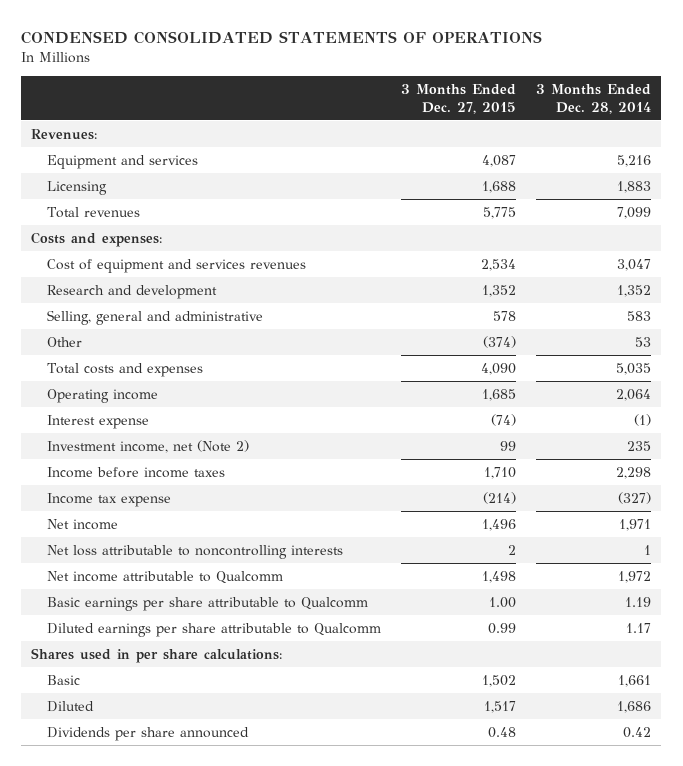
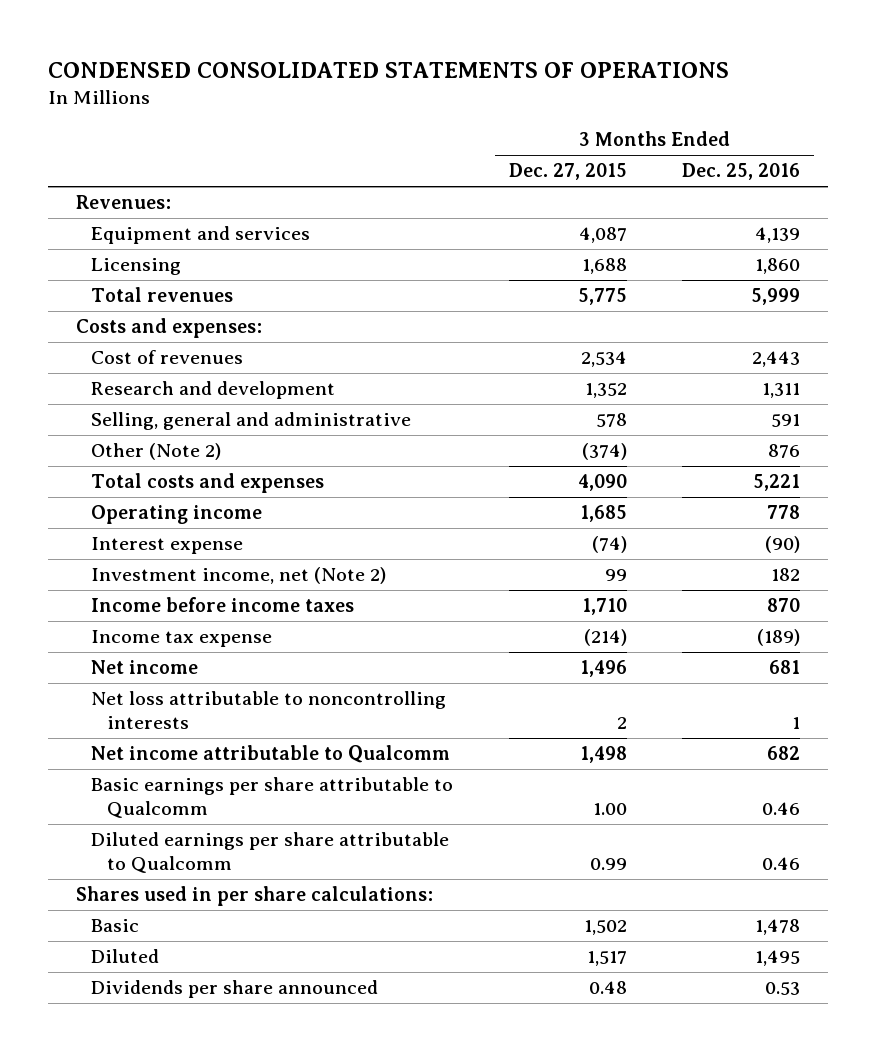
[536,84,652,114] 3 Months Ended Dec. 28, 2014 -> none
none -> [682,163,801,181] Dec. 25, 2016
[47,258,307,273] Cost of equipment and services revenues -> [91,350,244,365] Cost of revenues
[47,336,83,347] Other -> [91,443,222,461] Other (Note 2)

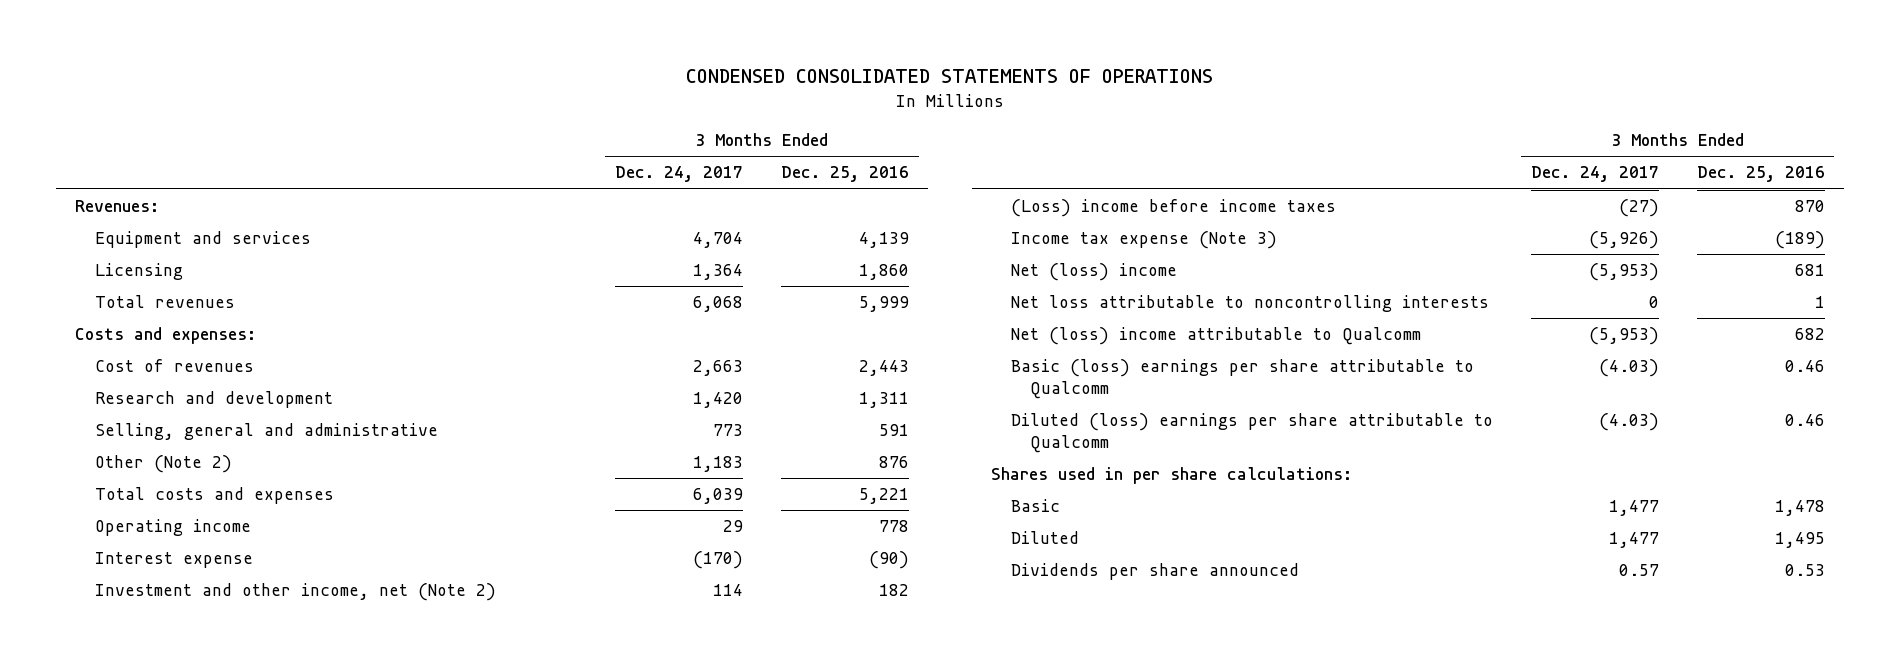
[508,163,627,181] Dec. 27, 2015 -> none
none -> [614,166,743,183] Dec. 24, 2017
[91,567,387,585] Investment income, net (Note 2) -> [94,583,496,602] Investment and other income, net (Note 2)
[91,597,355,613] Income before income taxes -> [1010,199,1336,218] (Loss) income before income taxes
[91,630,273,648] Income tax expense -> [1010,231,1277,250] Income tax expense (Note 3)
[91,660,199,675] Net income -> [1010,263,1177,282] Net (loss) income
[91,745,451,764] Net income attributable to Qualcomm -> [1010,327,1421,346] Net (loss) income attributable to Qualcomm
[91,777,454,818] Basic earnings per share attributable to Qualcomm -> [1010,359,1474,399] Basic (loss) earnings per share attributable to Qualcomm
[91,832,450,873] Diluted earnings per share attributable to Qualcomm -> [1010,413,1493,453] Diluted (loss) earnings per share attributable to Qualcomm

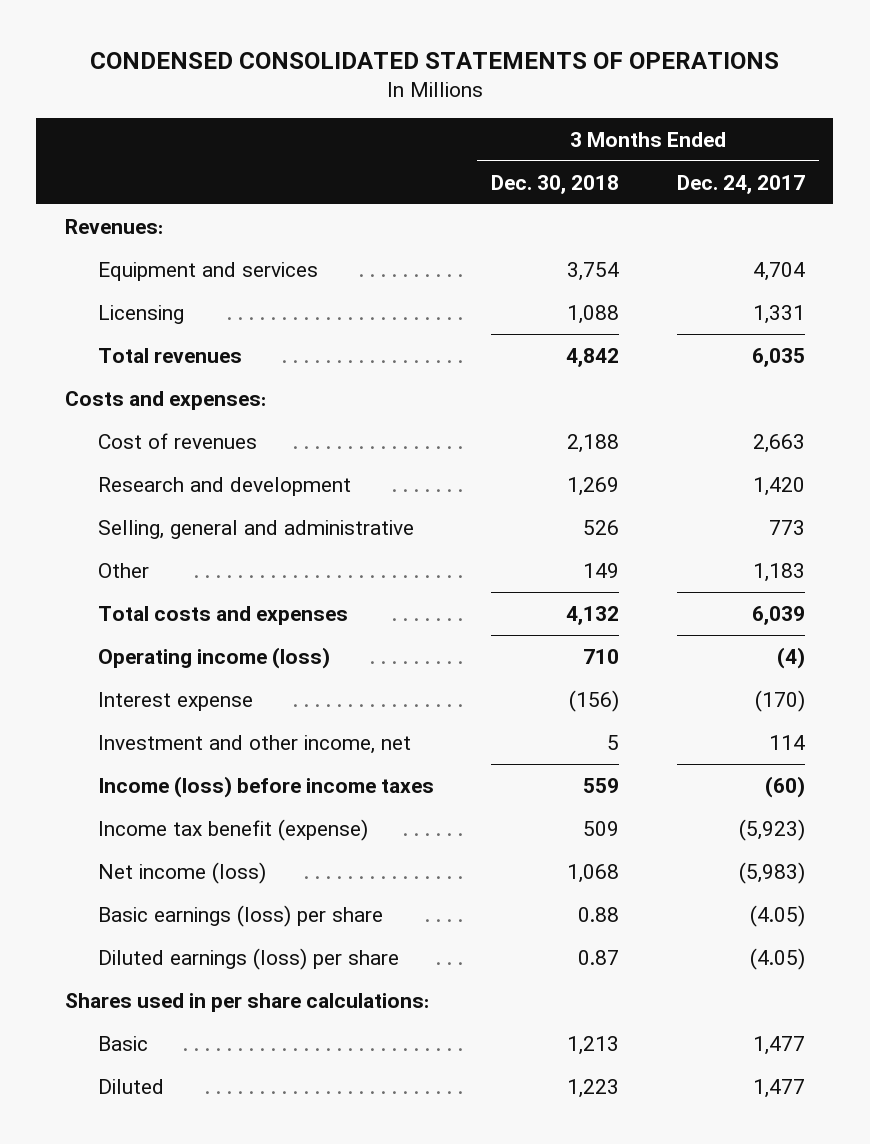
[781,166,910,183] Dec. 25, 2016 -> none
none -> [491,174,620,194] Dec. 30, 2018
[692,264,743,281] 1,364 -> [752,304,805,324] 1,331
[692,296,743,313] 6,068 -> [751,347,805,367] 6,035
[94,455,232,474] Other (Note 2) -> [98,562,150,578] Other
[94,519,251,537] Operating income -> [98,646,331,669] Operating income (loss)
[722,520,743,533] 29 -> [776,646,805,669] (4)
[1010,263,1177,282] Net (loss) income -> none
[1010,295,1489,313] Net loss attributable to noncontrolling interests -> none
[94,583,496,602] Investment and other income, net (Note 2) -> [98,734,412,754] Investment and other income, net
[1010,199,1336,218] (Loss) income before income taxes -> [98,775,435,798] Income (loss) before income taxes
[1618,199,1659,218] (27) -> [764,775,805,798] (60)
[1010,231,1277,250] Income tax expense (Note 3) -> [98,818,369,841] Income tax benefit (expense)
[1588,231,1659,250] (5,926) -> [738,818,805,841] (5,923)
[1010,327,1421,346] Net (loss) income attributable to Qualcomm -> [98,861,267,884] Net income (loss)
[1588,327,1659,346] (5,953) -> [738,861,805,884] (5,983)
[1010,359,1474,399] Basic (loss) earnings per share attributable to Qualcomm -> [98,904,384,927] Basic earnings (loss) per share
[1598,359,1659,378] (4.03) -> [749,904,805,927] (4.05)
[1010,413,1493,453] Diluted (loss) earnings per share attributable to Qualcomm -> [98,947,400,970] Diluted earnings (loss) per share
[1598,413,1659,432] (4.03) -> [749,947,805,970] (4.05)
[1010,563,1299,581] Dividends per share announced -> none

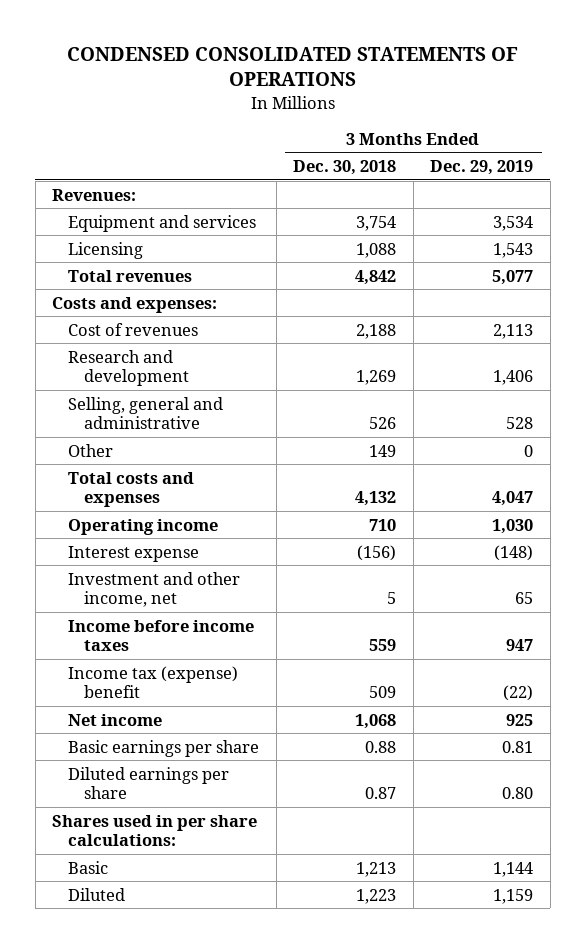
[676,174,805,194] Dec. 24, 2017 -> none
none -> [430,160,534,176] Dec. 29, 2019
[98,646,331,669] Operating income (loss) -> [68,518,219,535] Operating income
[98,775,435,798] Income (loss) before income taxes -> [68,619,255,652] Income before income taxes
[98,818,369,841] Income tax benefit (expense) -> [68,665,239,699] Income tax (expense) benefit
[98,861,267,884] Net income (loss) -> [68,713,163,726] Net income
[98,904,384,927] Basic earnings (loss) per share -> [68,739,260,757] Basic earnings per share
[98,947,400,970] Diluted earnings (loss) per share -> [68,766,230,800] Diluted earnings per share

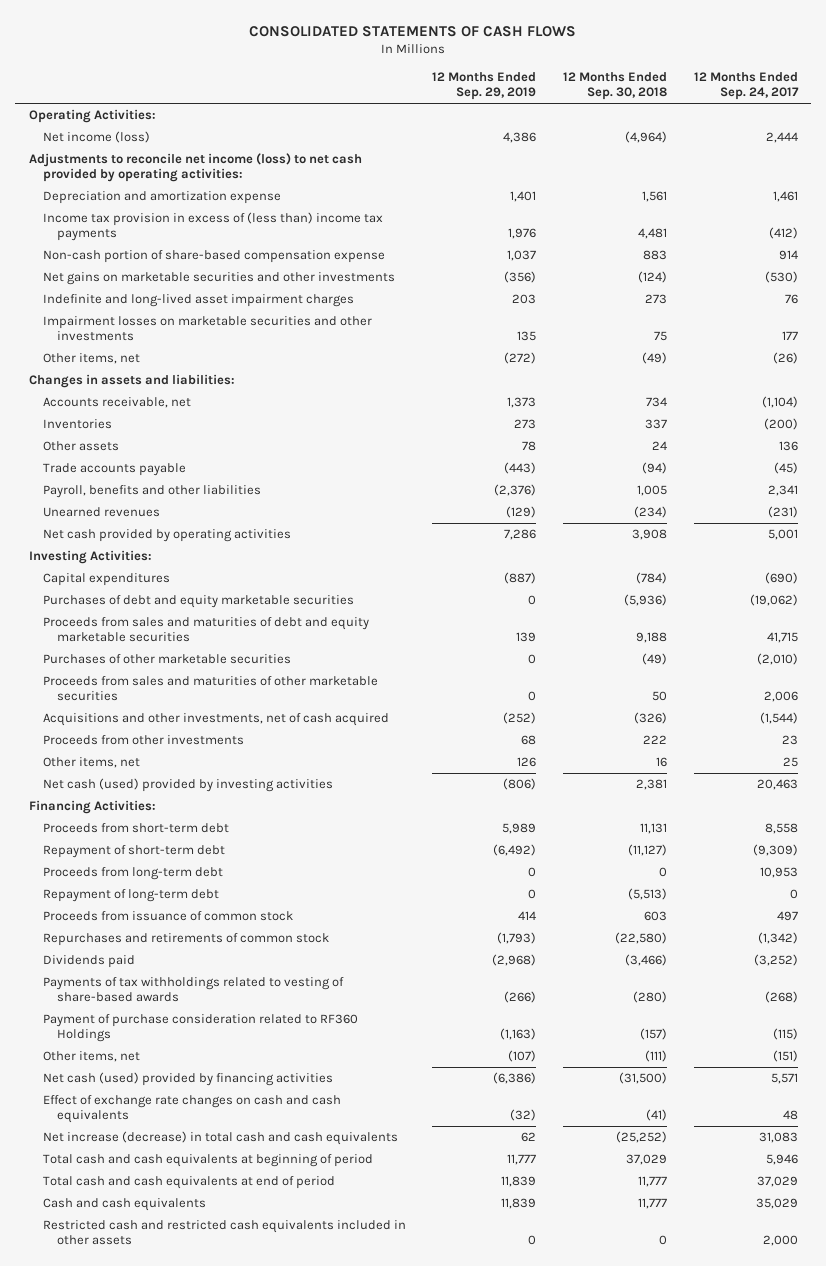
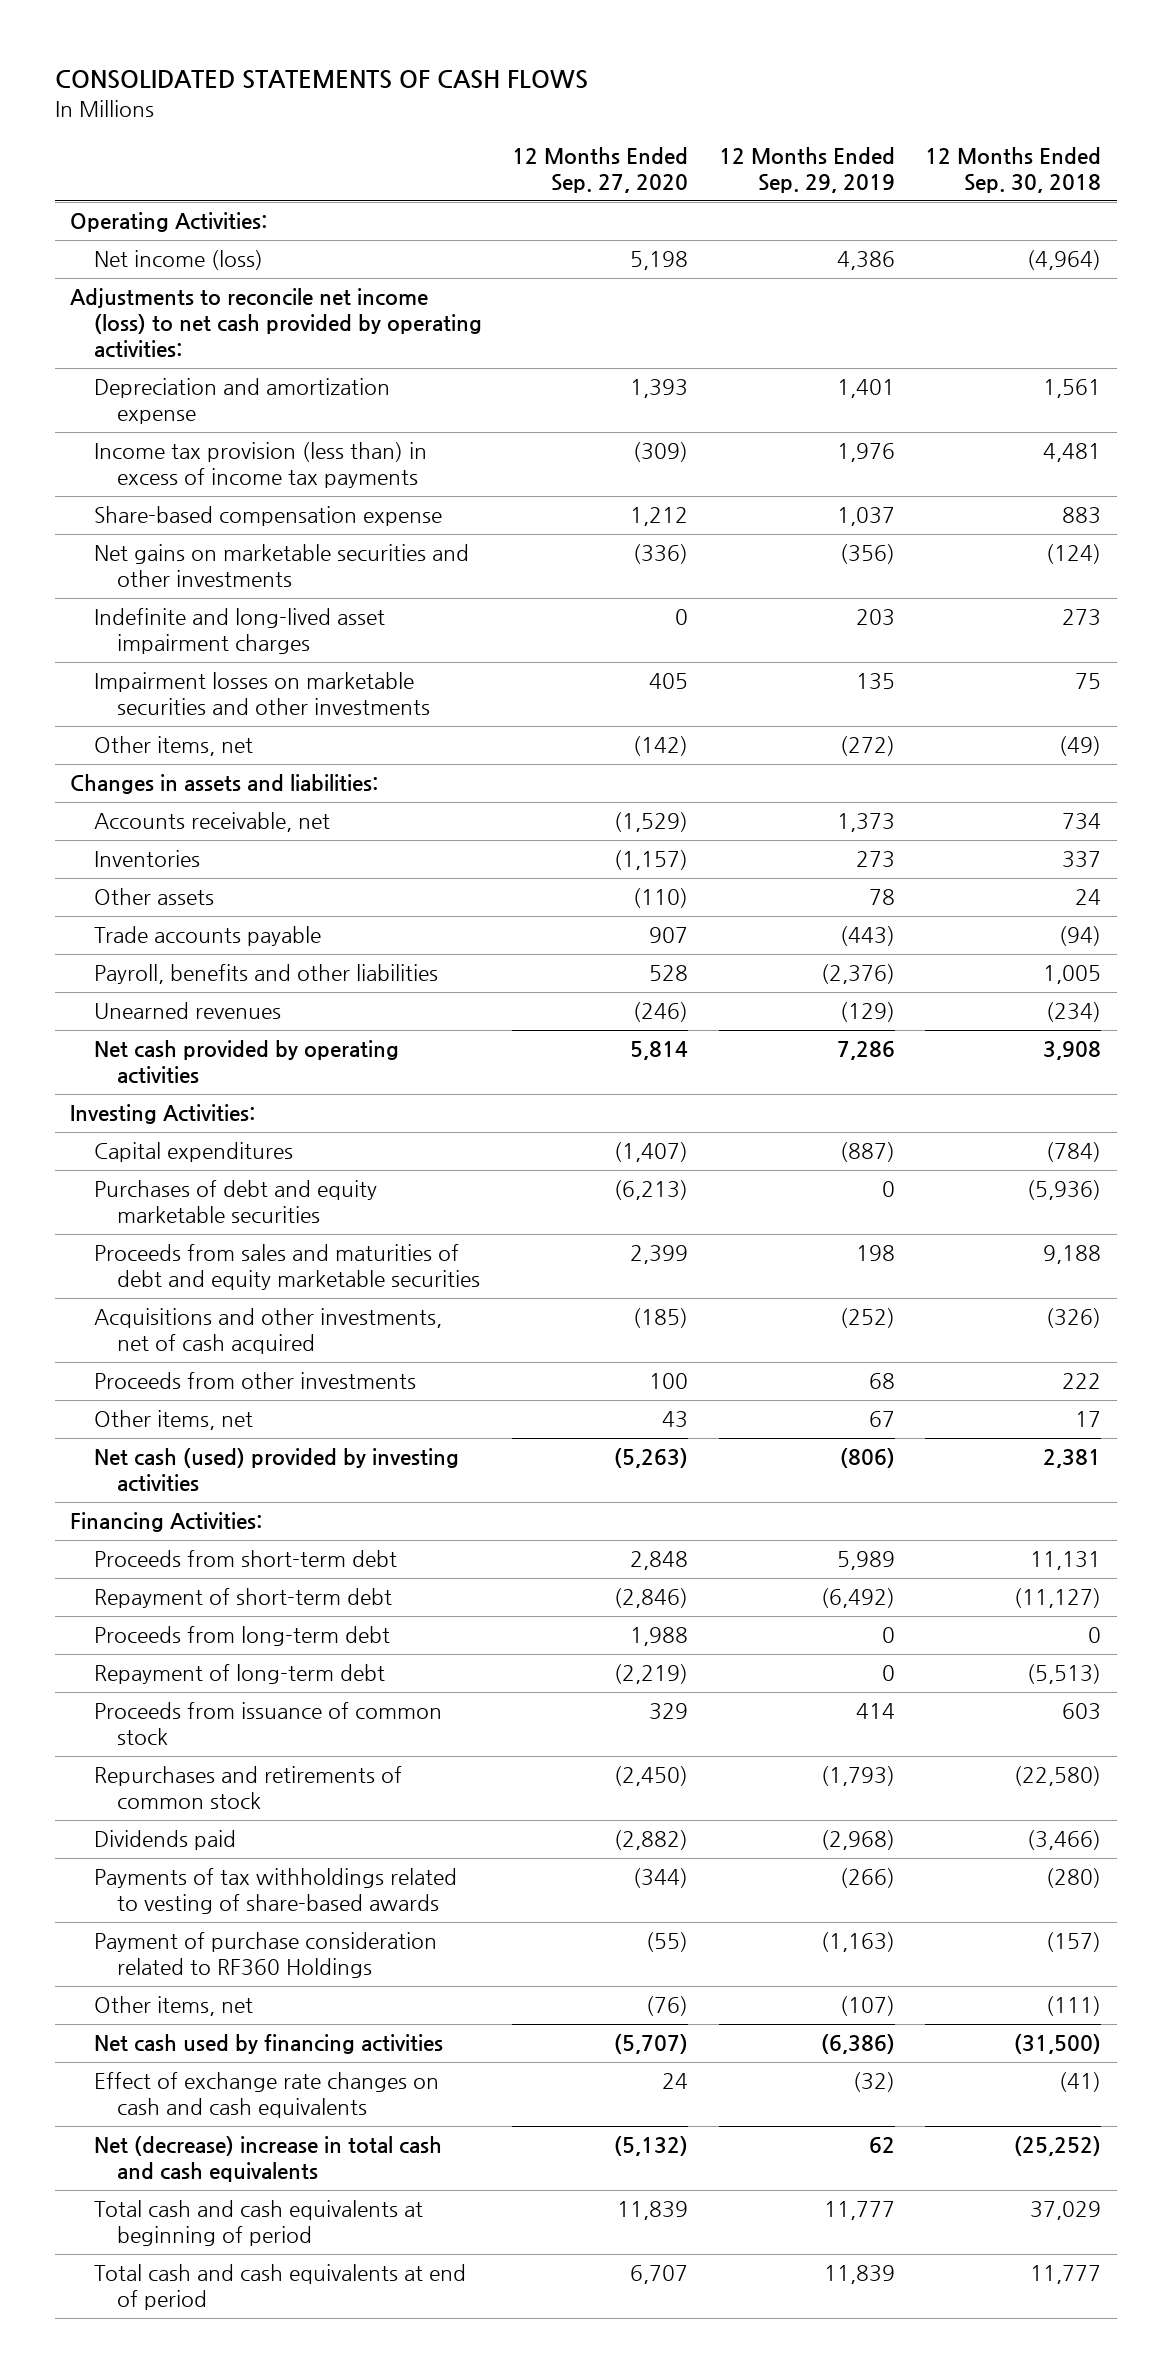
[693,72,799,101] 12 Months Ended Sep. 24, 2017 -> none
none -> [512,146,689,193] 12 Months Ended Sep. 27, 2020
[42,211,383,242] Income tax provision in excess of (less than) income tax payments -> [93,442,427,489] Income tax provision (less than) in excess of income tax payments
[42,249,385,263] Non-cash portion of share-based compensation expense -> [93,506,442,527] Share-based compensation expense
[42,653,291,664] Purchases of other marketable securities -> none
[42,675,378,702] Proceeds from sales and maturities of other marketable securities -> none
[516,632,537,643] 139 -> [855,1245,895,1262] 198
[517,756,537,767] 126 -> [868,1411,895,1428] 67
[656,756,668,767] 16 -> [1075,1411,1102,1428] 17
[42,1071,333,1086] Net cash (used) provided by financing activities -> [93,2034,443,2055] Net cash used by financing activities
[42,1130,398,1145] Net increase (decrease) in total cash and cash equivalents -> [93,2136,442,2183] Net (decrease) increase in total cash and cash equivalents
[42,1197,206,1211] Cash and cash equivalents -> none
[42,1219,406,1246] Restricted cash and restricted cash equivalents included in other assets -> none

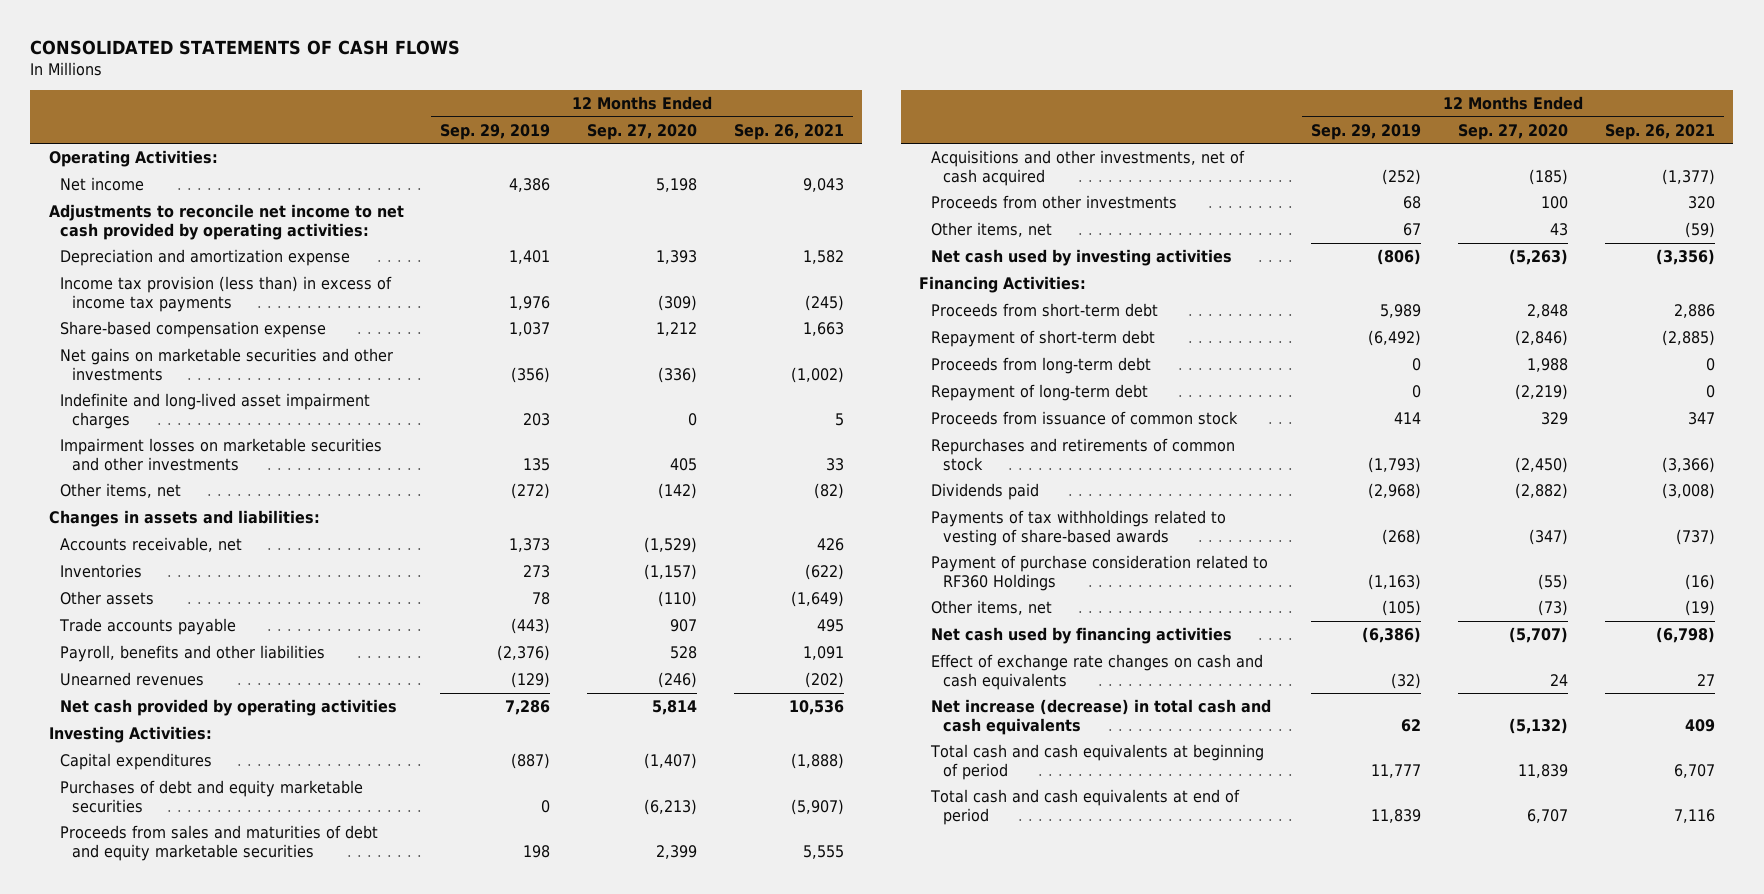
[925,146,1102,193] 12 Months Ended Sep. 30, 2018 -> none
none -> [734,123,845,140] Sep. 26, 2021
[93,250,263,271] Net income (loss) -> [60,176,145,191] Net income
[69,288,482,359] Adjustments to reconcile net income (loss) to net cash provided by operating activities: -> [48,203,404,240] Adjustments to reconcile net income to net cash provided by operating activities:
[93,1448,459,1493] Net cash (used) provided by investing activities -> [931,248,1233,266] Net cash used by investing activities
[633,1868,689,1889] (344) -> [1529,528,1569,545] (347)
[839,1868,895,1889] (266) -> [1382,528,1422,545] (268)
[646,1996,689,2017] (76) -> [1538,599,1569,616] (73)
[839,1996,895,2017] (107) -> [1382,599,1422,616] (105)
[93,2136,442,2183] Net (decrease) increase in total cash and cash equivalents -> [931,698,1272,735] Net increase (decrease) in total cash and cash equivalents

